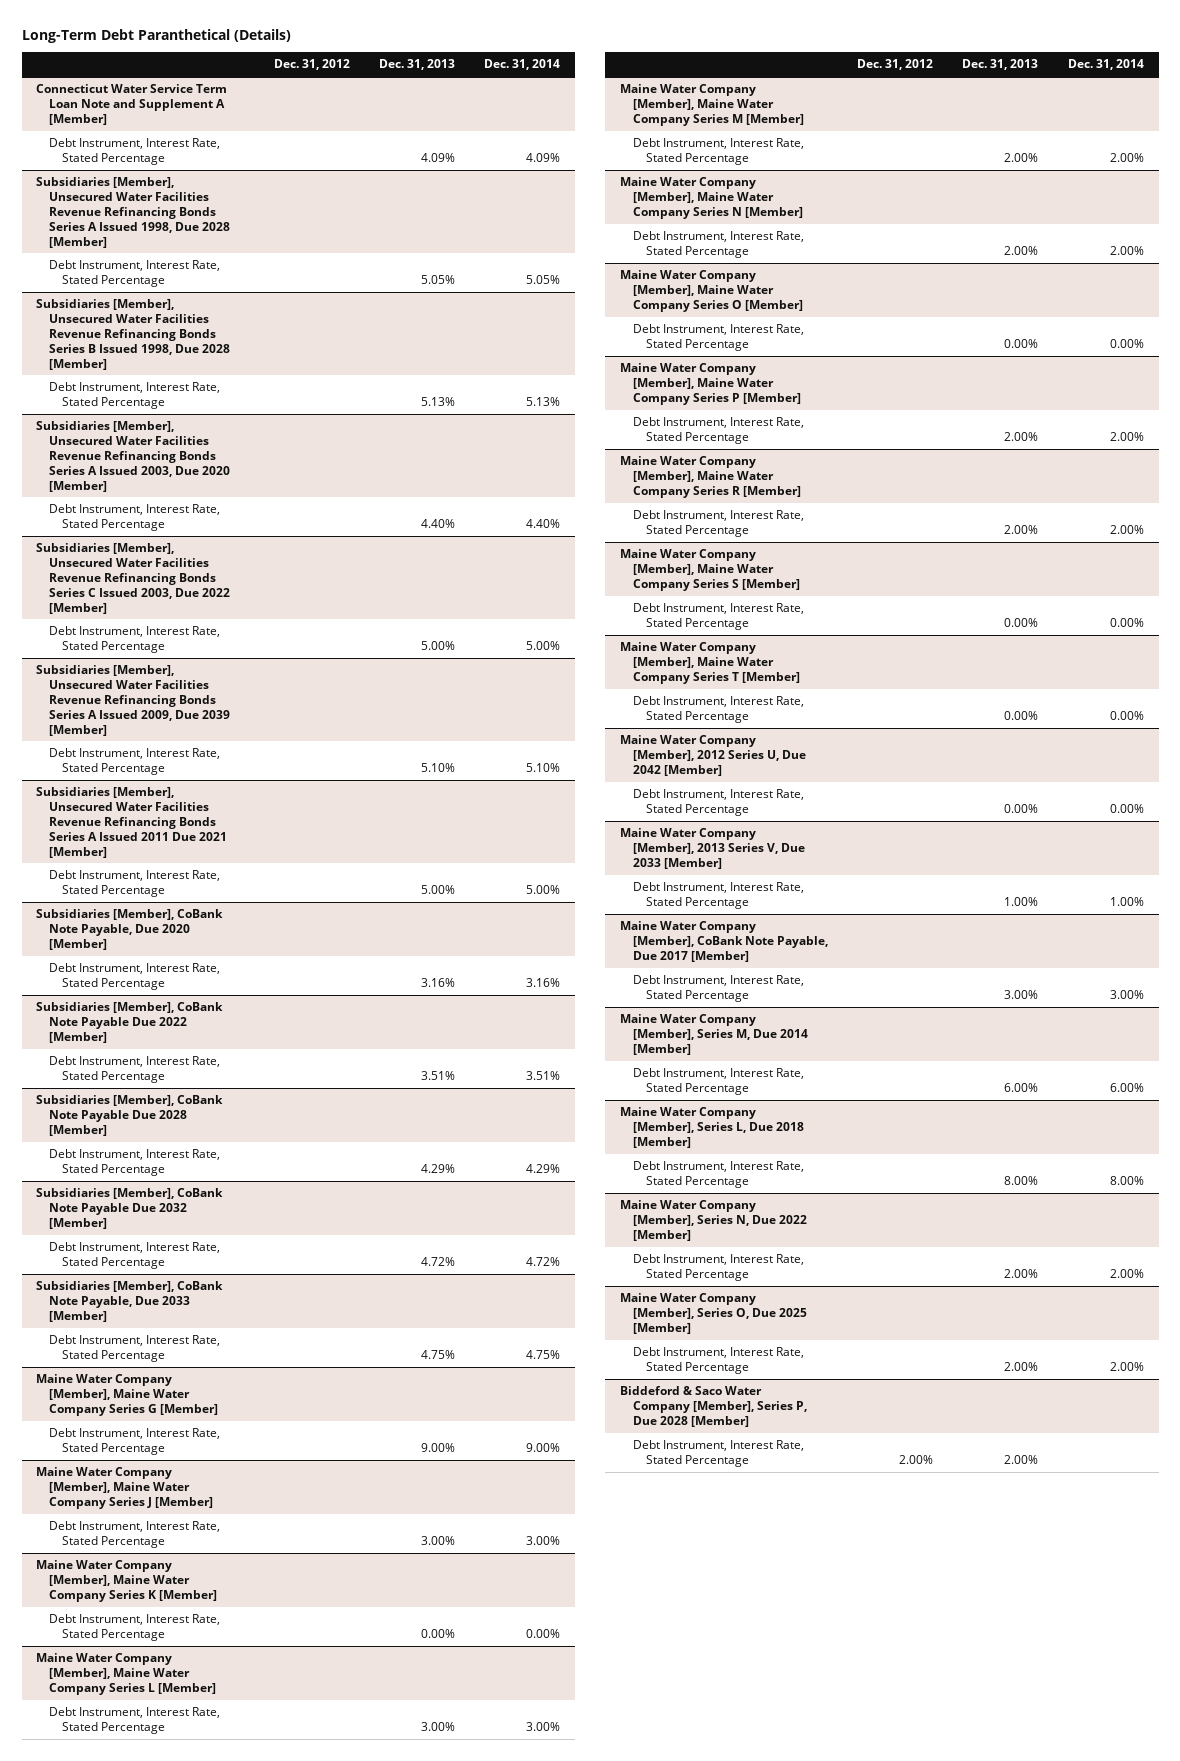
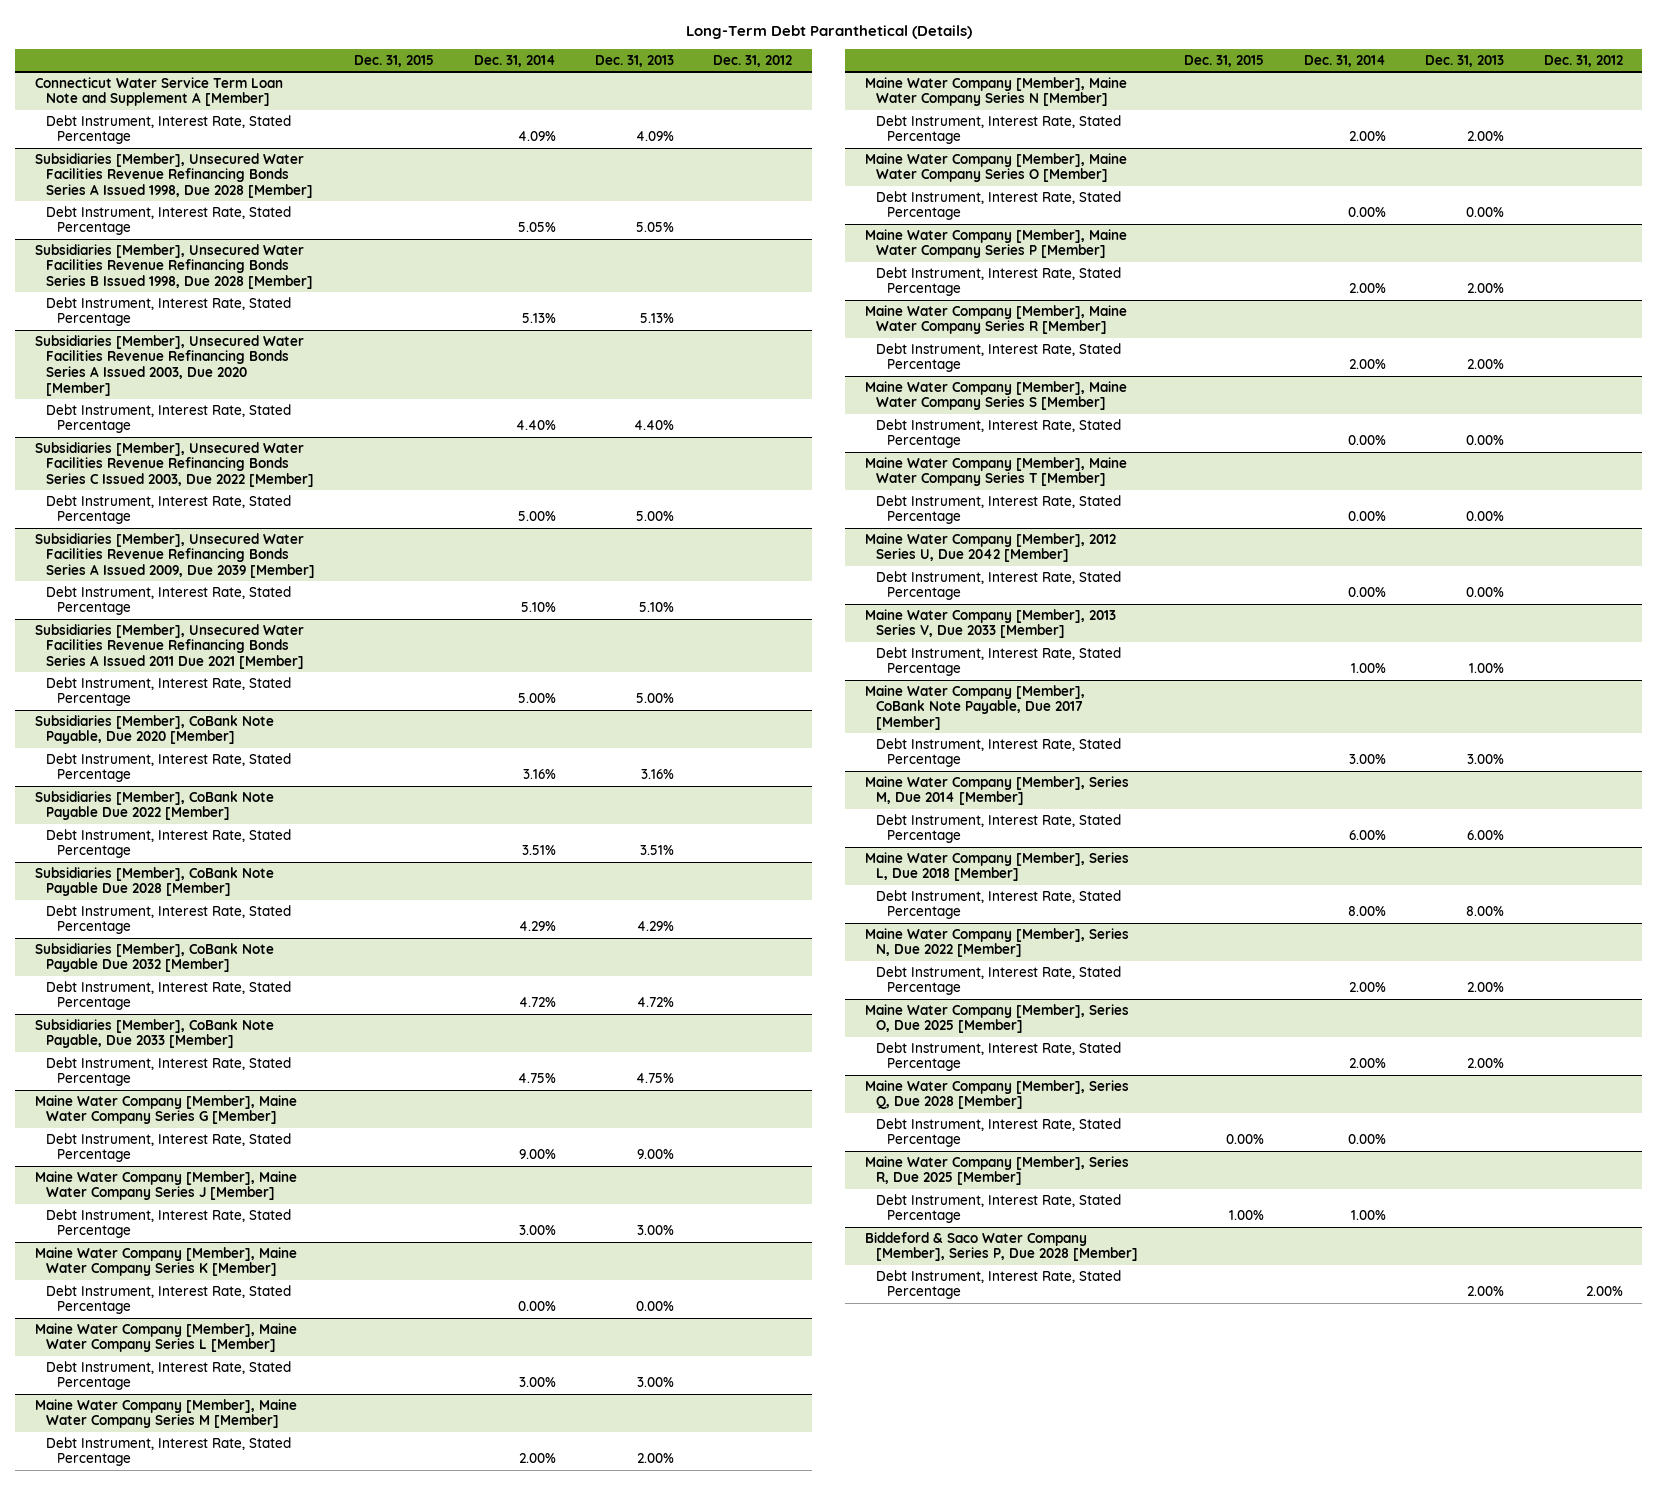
none -> [354,54,435,67] Dec. 31, 2015
none -> [865,1079,1130,1110] Maine Water Company [Member], Series Q, Due 2028 [Member]
none -> [875,1117,1121,1148] Debt Instrument, Interest Rate, Stated Percentage
none -> [865,1155,1130,1186] Maine Water Company [Member], Series R, Due 2025 [Member]
none -> [875,1193,1121,1224] Debt Instrument, Interest Rate, Stated Percentage

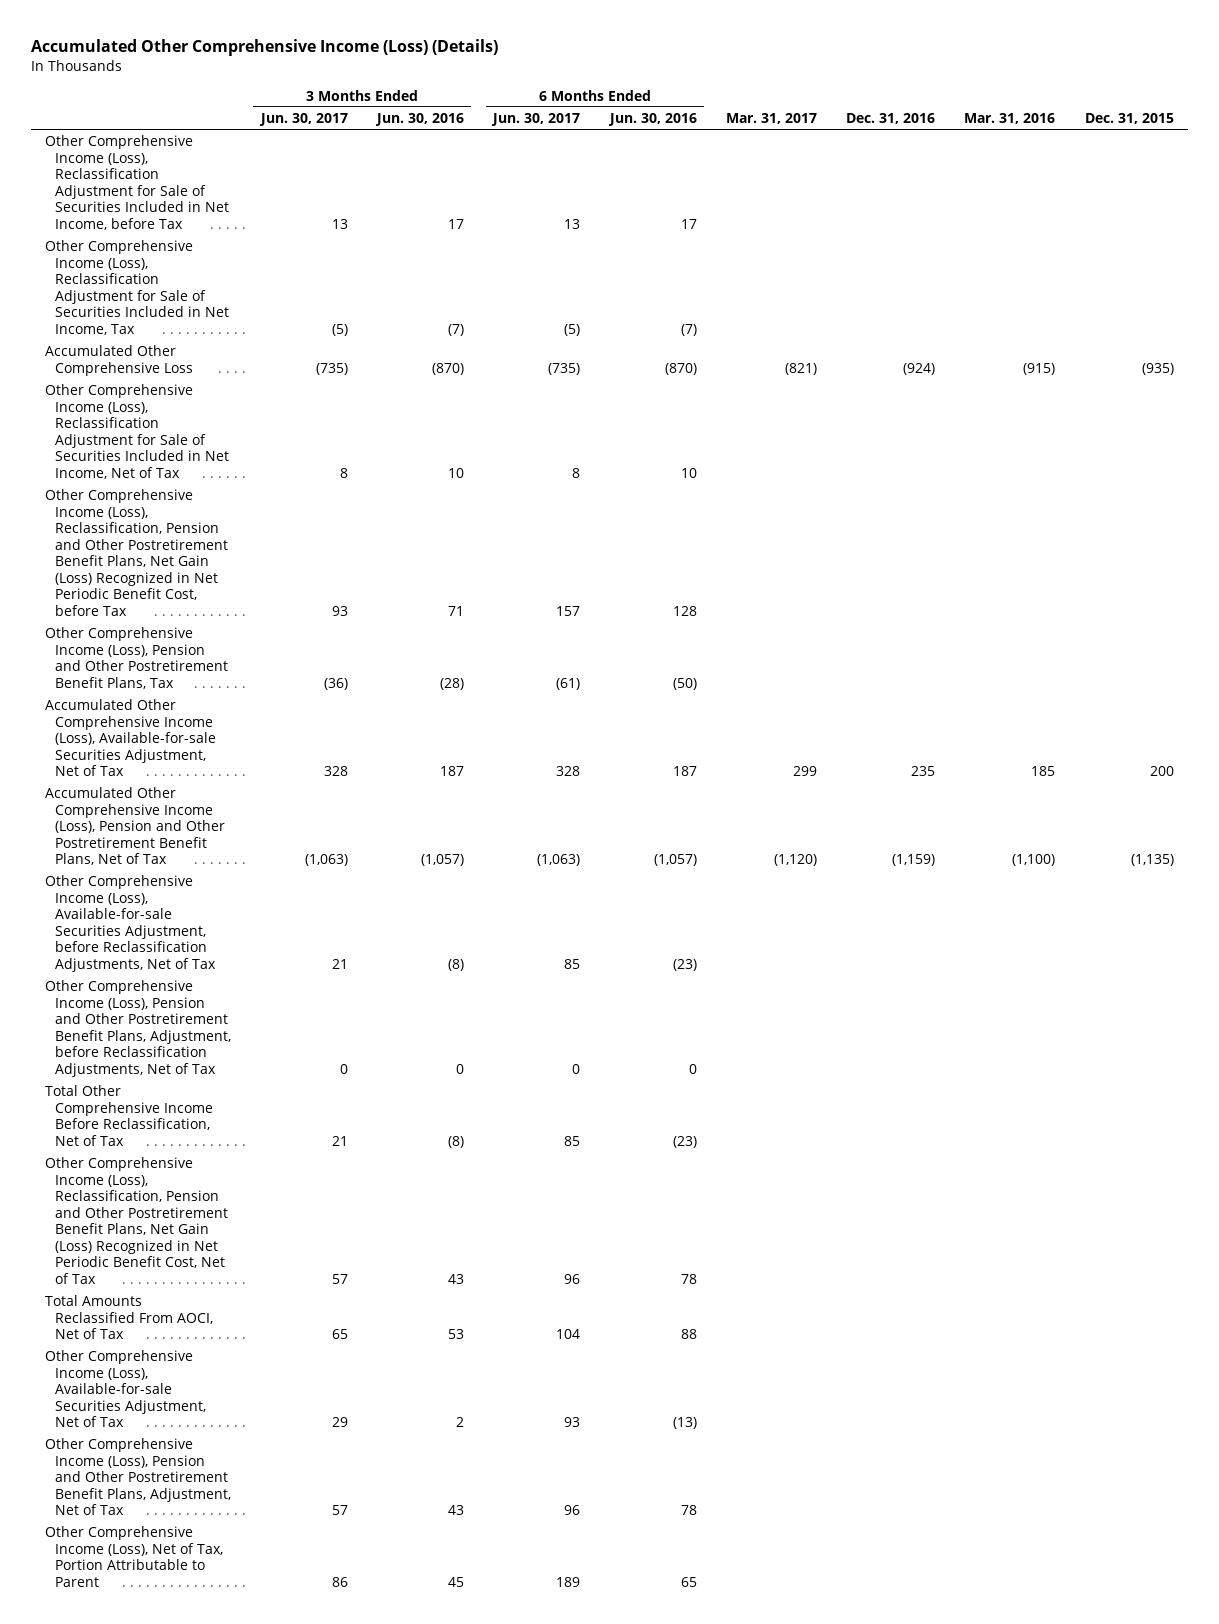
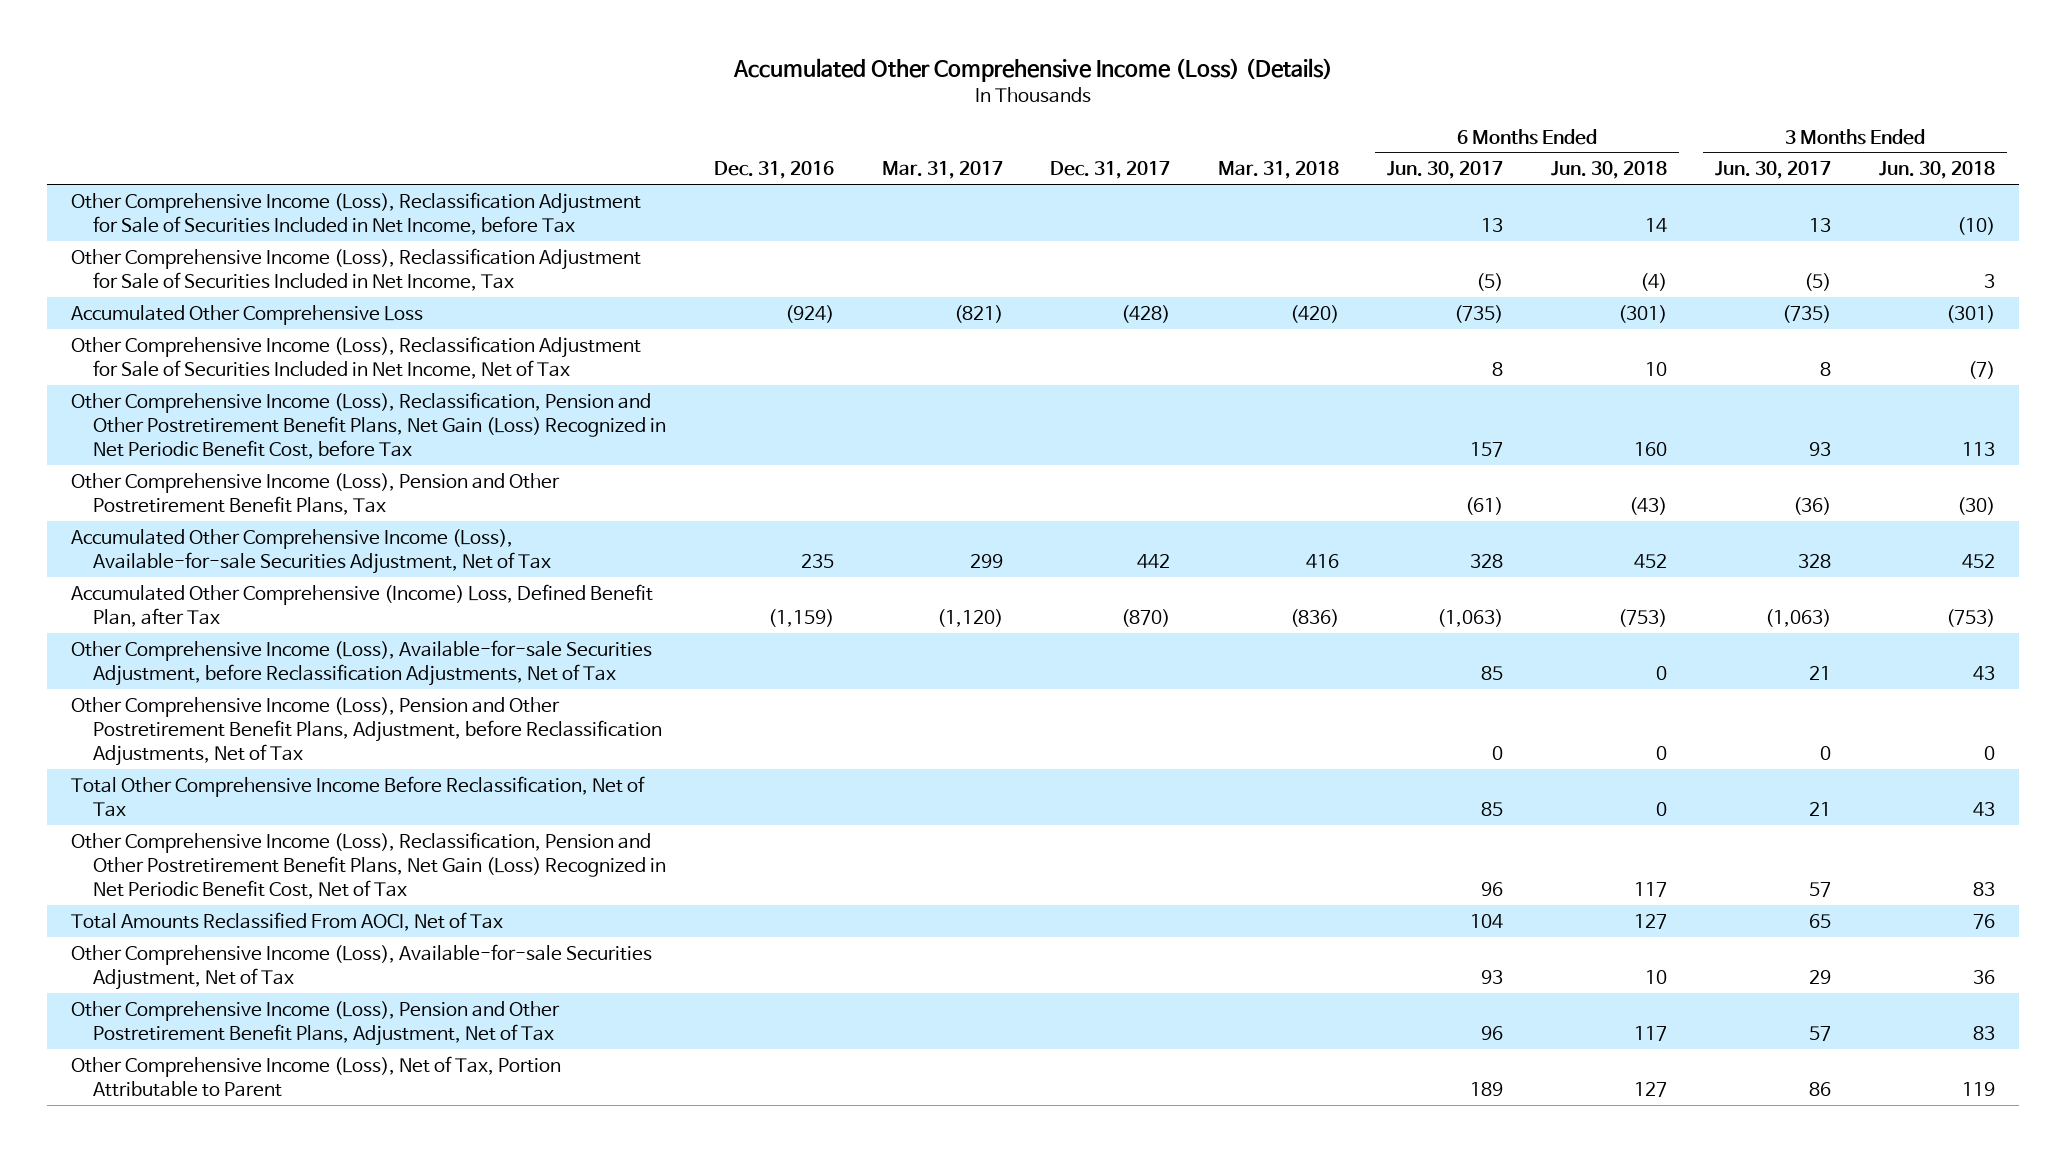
[374,112,464,126] Jun. 30, 2016 -> none
[607,112,697,126] Jun. 30, 2016 -> none
[964,112,1056,124] Mar. 31, 2016 -> none
[1084,112,1174,124] Dec. 31, 2015 -> none
none -> [1050,161,1171,180] Dec. 31, 2017
none -> [1218,161,1340,180] Mar. 31, 2018
none -> [1551,161,1668,180] Jun. 30, 2018
none -> [1879,161,1996,180] Jun. 30, 2018
[45,787,226,866] Accumulated Other Comprehensive Income (Loss), Pension and Other Postretirement Benefit Plans, Net of Tax -> [70,583,653,627] Accumulated Other Comprehensive (Income) Loss, Defined Benefit Plan, after Tax

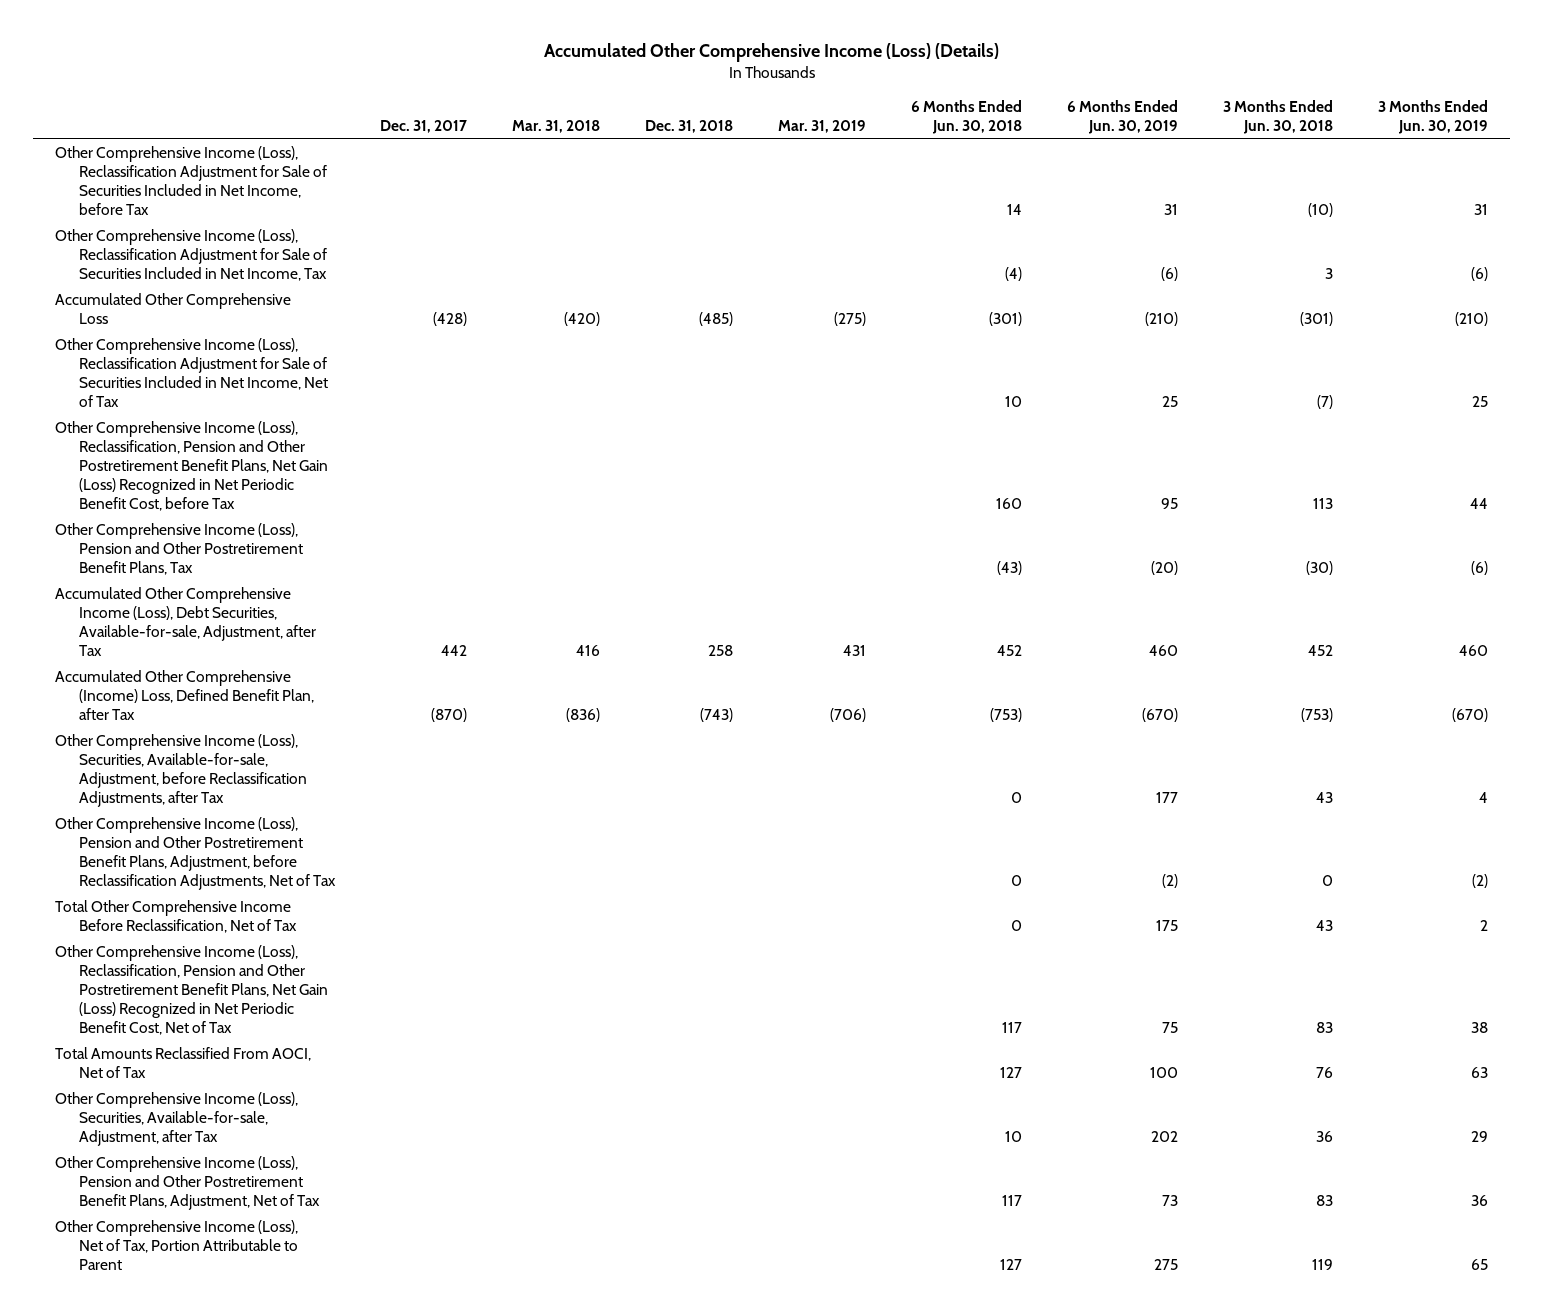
[713,161,834,180] Dec. 31, 2016 -> none
[881,161,1003,180] Mar. 31, 2017 -> none
[1387,161,1504,180] Jun. 30, 2017 -> none
[1715,161,1832,180] Jun. 30, 2017 -> none
none -> [645,119,734,133] Dec. 31, 2018
none -> [778,119,867,133] Mar. 31, 2019
none -> [1067,99,1179,134] 6 Months Ended Jun. 30, 2019
none -> [1378,99,1489,134] 3 Months Ended Jun. 30, 2019
[70,528,551,574] Accumulated Other Comprehensive Income (Loss), Available-for-sale Securities Adjustment, Net of Tax -> [55,586,317,656] Accumulated Other Comprehensive Income (Loss), Debt Securities, Available-for-sale, Adjustment, after Tax
[70,639,652,686] Other Comprehensive Income (Loss), Available-for-sale Securities Adjustment, before Reclassification Adjustments, Net of Tax -> [55,733,308,807] Other Comprehensive Income (Loss), Securities, Available-for-sale, Adjustment, before Reclassification Adjustments, after Tax
[70,943,652,990] Other Comprehensive Income (Loss), Available-for-sale Securities Adjustment, Net of Tax -> [55,1091,299,1146] Other Comprehensive Income (Loss), Securities, Available-for-sale, Adjustment, after Tax

